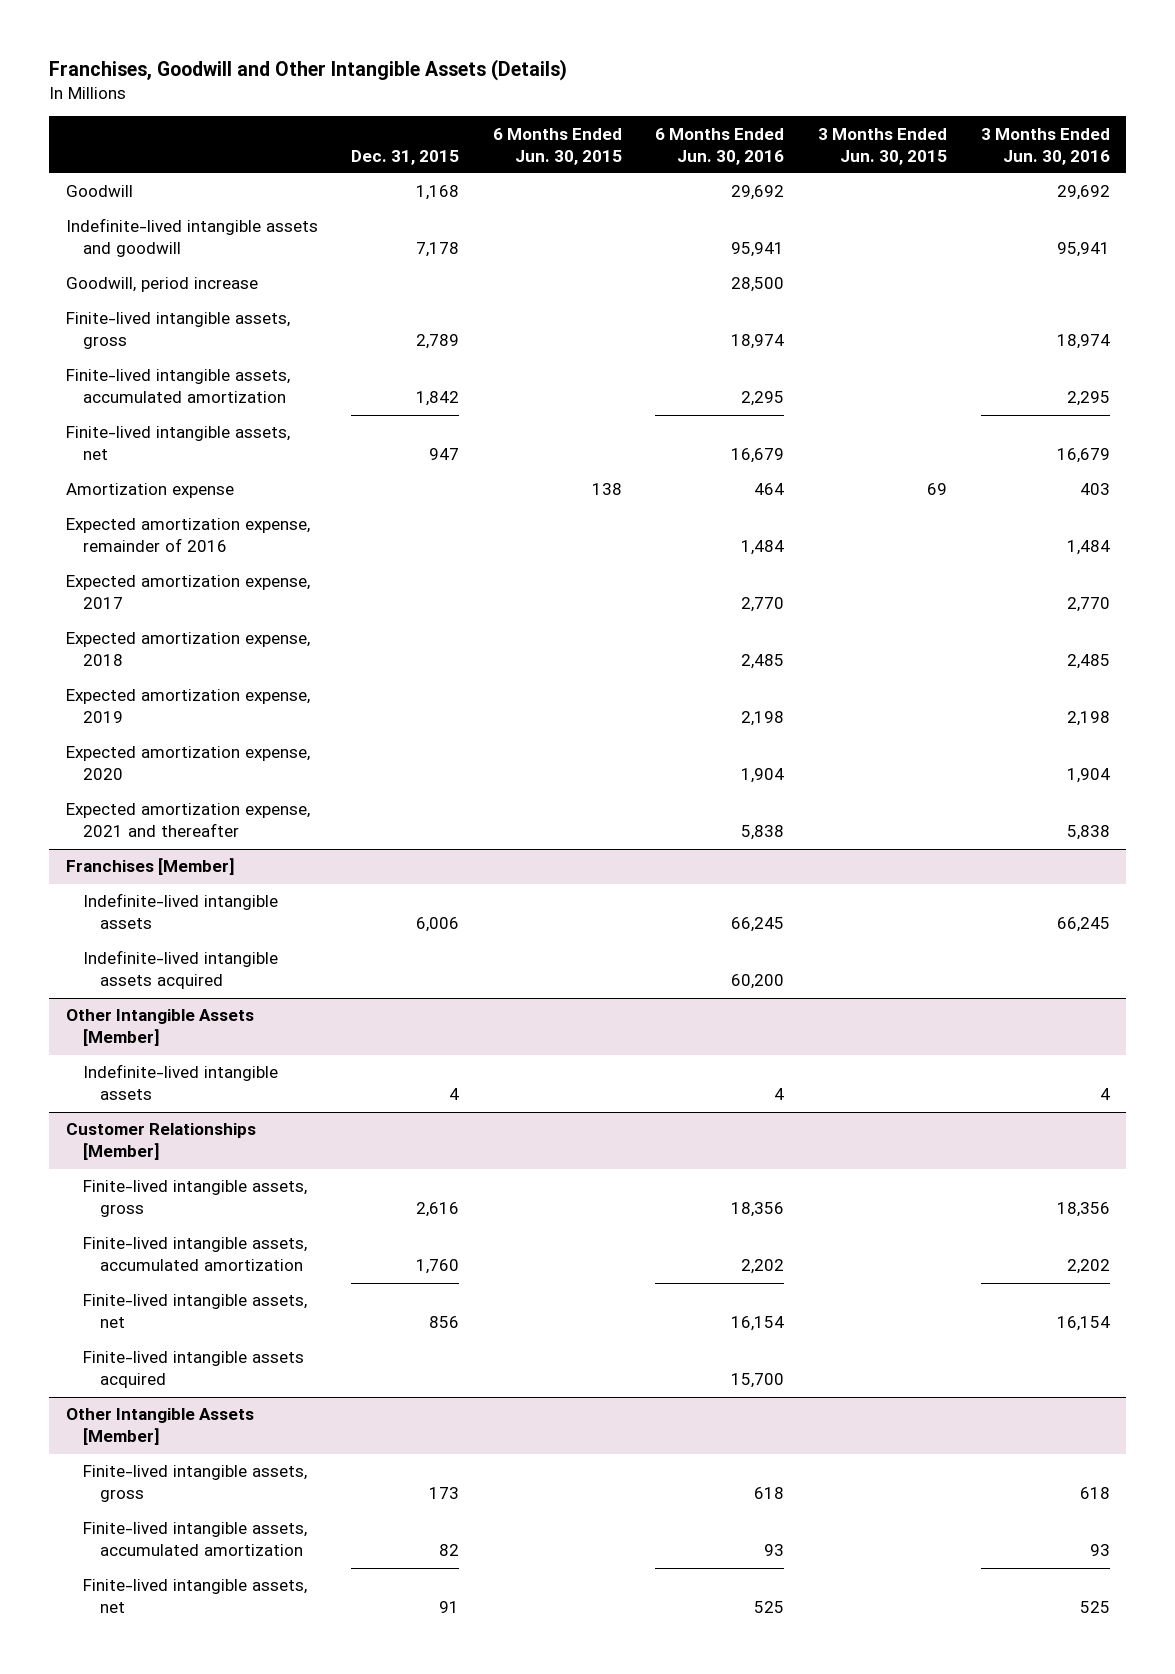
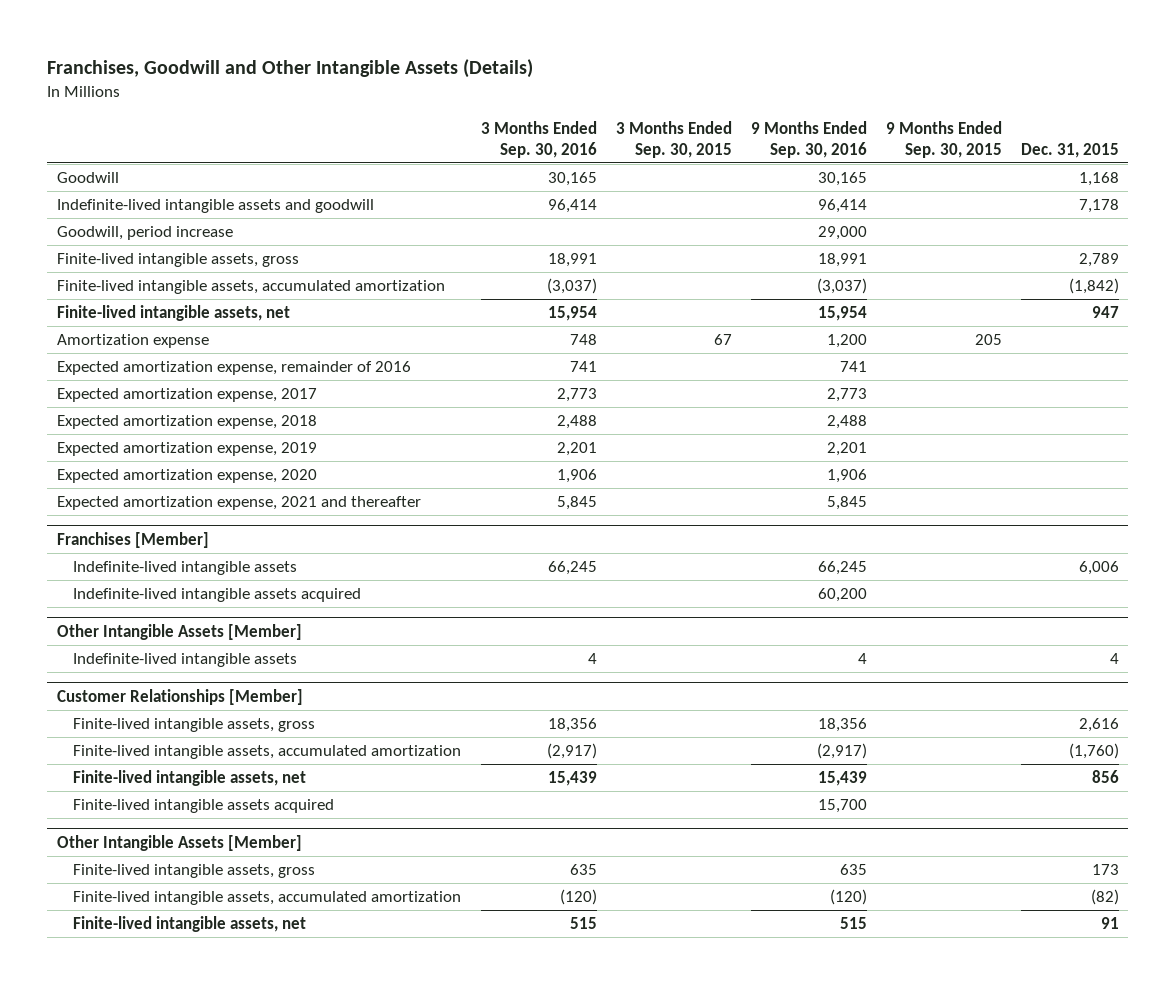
[492,127,622,165] 6 Months Ended Jun. 30, 2015 -> none
[655,127,785,165] 6 Months Ended Jun. 30, 2016 -> none
[818,127,948,165] 3 Months Ended Jun. 30, 2015 -> none
[980,127,1110,165] 3 Months Ended Jun. 30, 2016 -> none
none -> [480,120,597,158] 3 Months Ended Sep. 30, 2016
none -> [615,120,732,158] 3 Months Ended Sep. 30, 2015
none -> [750,120,867,158] 9 Months Ended Sep. 30, 2016
none -> [885,120,1002,158] 9 Months Ended Sep. 30, 2015
[416,391,460,407] 1,842 -> [1068,278,1119,295] (1,842)
[416,1259,460,1275] 1,760 -> [1068,743,1119,760] (1,760)
[439,1544,460,1557] 82 -> [1090,889,1119,906] (82)

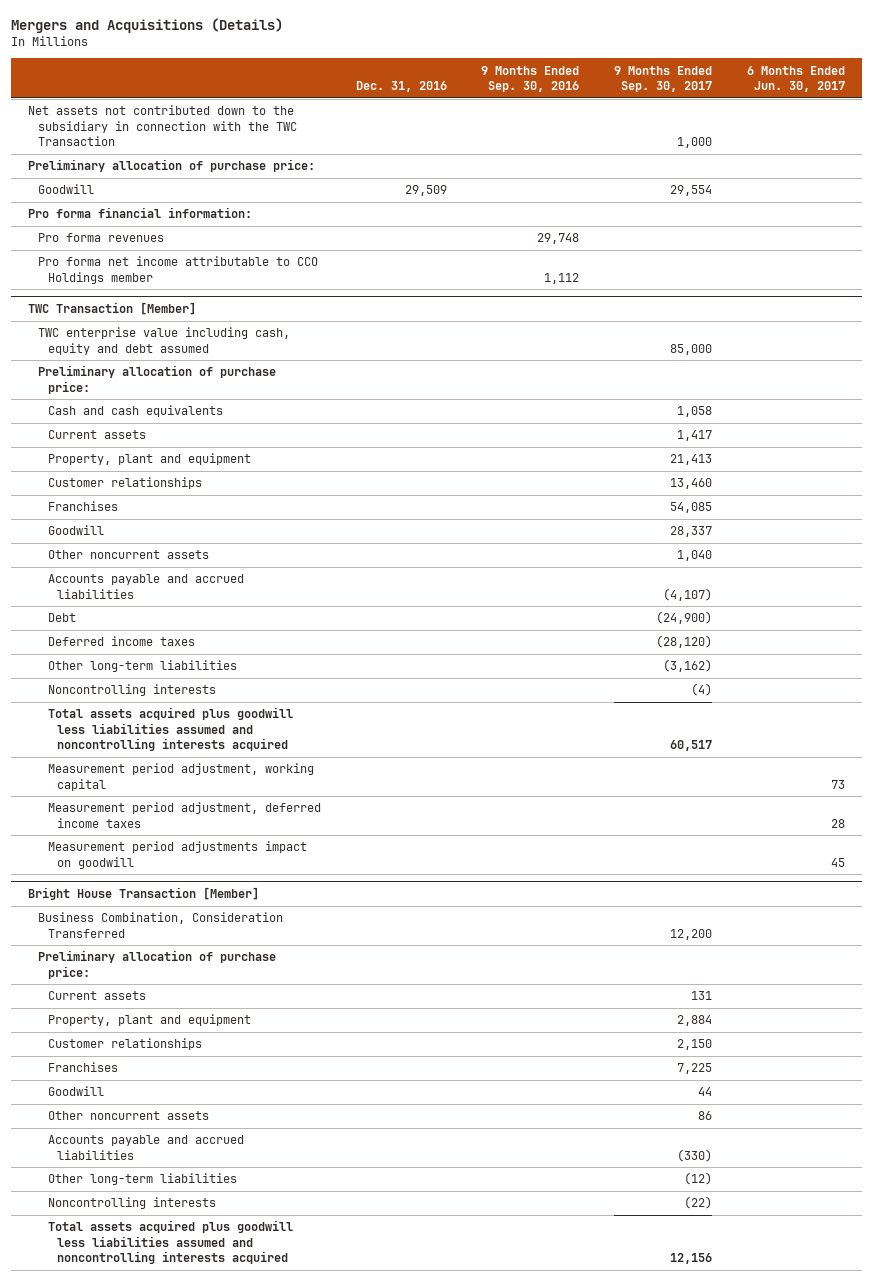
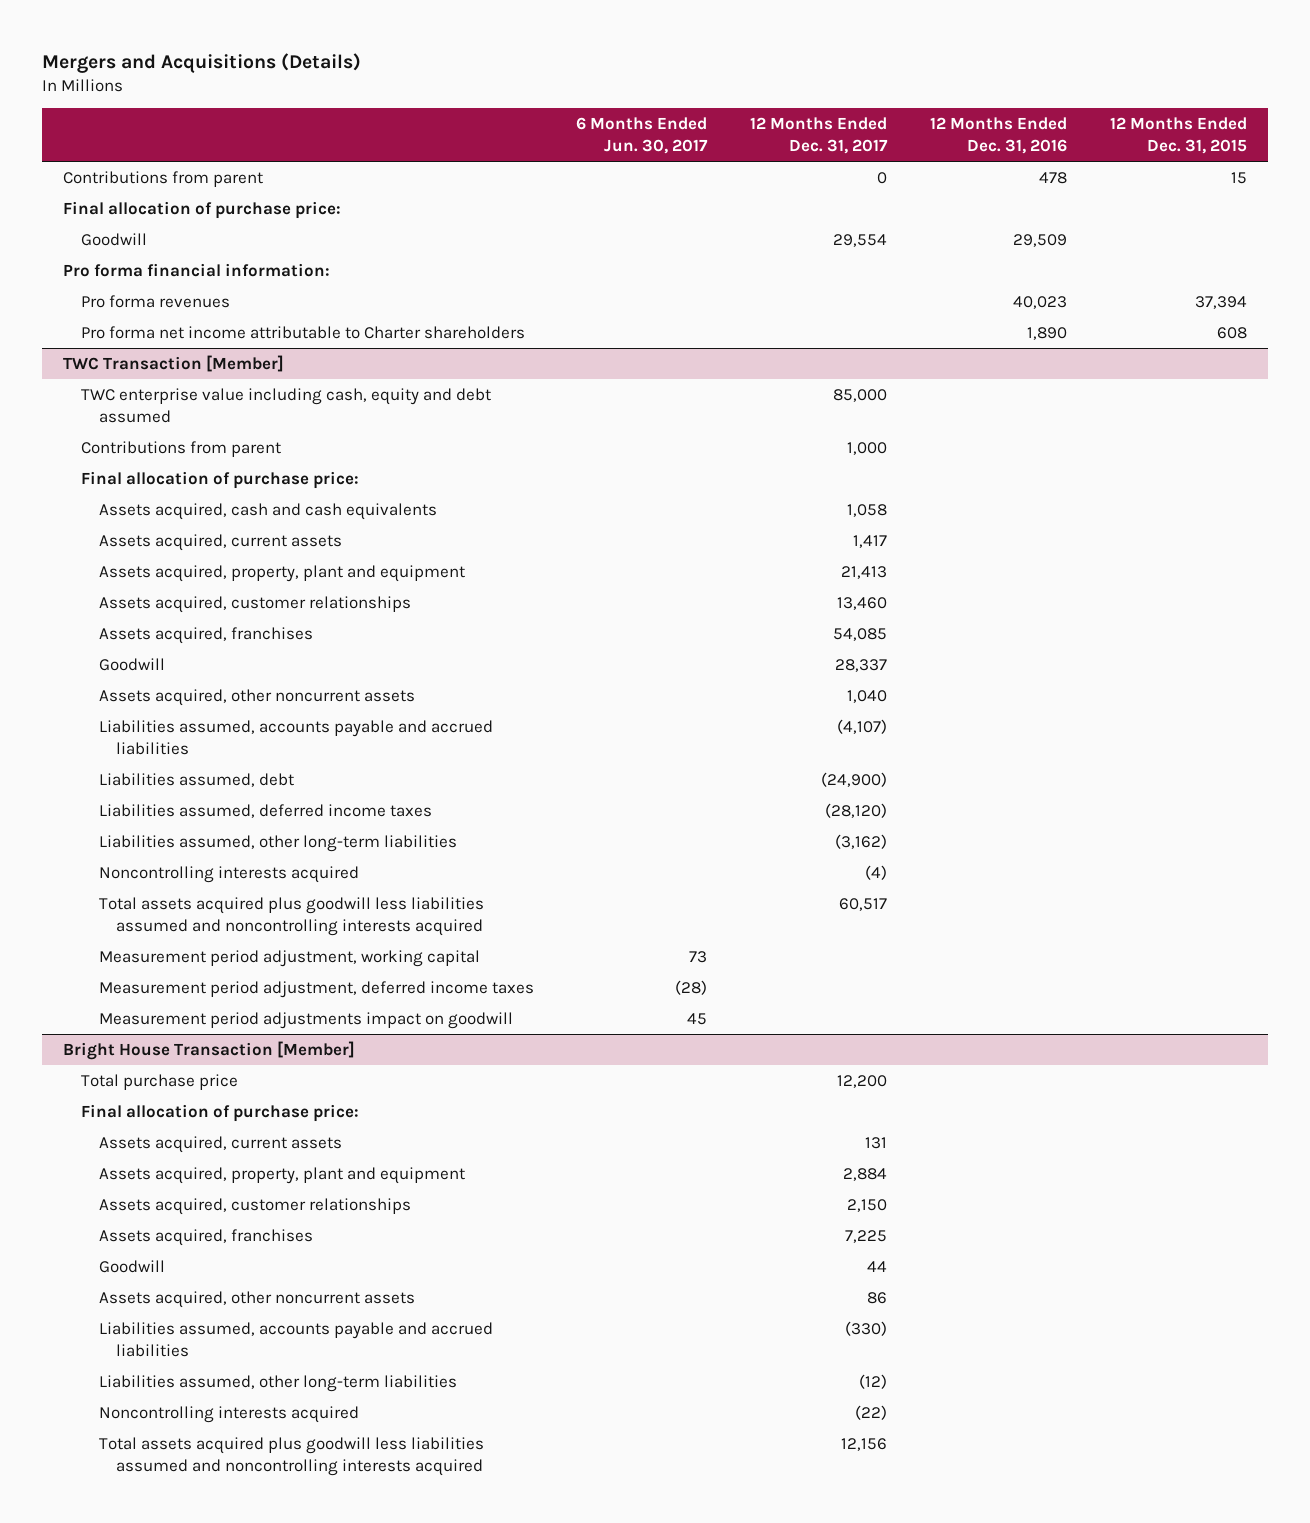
[355,81,447,93] Dec. 31, 2016 -> none
[481,65,580,93] 9 Months Ended Sep. 30, 2016 -> none
[614,65,713,93] 9 Months Ended Sep. 30, 2017 -> none
none -> [750,117,889,154] 12 Months Ended Dec. 31, 2017
none -> [929,117,1067,154] 12 Months Ended Dec. 31, 2016
none -> [1109,117,1247,154] 12 Months Ended Dec. 31, 2015
[28,105,298,147] Net assets not contributed down to the subsidiary in connection with the TWC Transaction -> none
none -> [63,171,264,188] Contributions from parent
[28,159,316,173] Preliminary allocation of purchase price: -> [63,201,342,220] Final allocation of purchase price:
[38,256,319,284] Pro forma net income attributable to CCO Holdings member -> [80,326,525,340] Pro forma net income attributable to Charter shareholders
none -> [80,441,281,458] Contributions from parent
[38,365,277,394] Preliminary allocation of purchase price: -> [80,471,359,490] Final allocation of purchase price:
[47,405,223,418] Cash and cash equivalents -> [98,503,437,521] Assets acquired, cash and cash equivalents
[47,430,146,440] Current assets -> [98,534,342,552] Assets acquired, current assets
[47,453,251,466] Property, plant and equipment -> [98,565,465,583] Assets acquired, property, plant and equipment
[47,477,202,490] Customer relationships -> [98,596,411,614] Assets acquired, customer relationships
[47,501,118,512] Franchises -> [98,627,313,645] Assets acquired, franchises
[47,550,209,560] Other noncurrent assets -> [98,689,415,707] Assets acquired, other noncurrent assets
[47,574,244,599] Accounts payable and accrued liabilities -> [98,720,493,755] Liabilities assumed, accounts payable and accrued liabilities
[47,613,76,623] Debt -> [98,773,294,788] Liabilities assumed, debt
[47,636,195,647] Deferred income taxes -> [98,804,432,819] Liabilities assumed, deferred income taxes
[47,660,237,673] Other long-term liabilities -> [98,835,457,853] Liabilities assumed, other long-term liabilities
[47,684,216,697] Noncontrolling interests -> [98,866,359,884] Noncontrolling interests acquired
[830,818,845,828] 28 -> [675,980,708,996] (28)
[38,912,284,938] Business Combination, Consideration Transferred -> [80,1074,238,1091] Total purchase price
[38,950,277,979] Preliminary allocation of purchase price: -> [80,1104,359,1123] Final allocation of purchase price:
[47,991,146,1001] Current assets -> [98,1136,342,1154] Assets acquired, current assets
[47,1014,251,1027] Property, plant and equipment -> [98,1167,465,1185] Assets acquired, property, plant and equipment
[47,1038,202,1051] Customer relationships -> [98,1198,411,1216] Assets acquired, customer relationships
[47,1062,118,1073] Franchises -> [98,1229,313,1247] Assets acquired, franchises
[47,1111,209,1121] Other noncurrent assets -> [98,1291,415,1309] Assets acquired, other noncurrent assets
[47,1135,244,1160] Accounts payable and accrued liabilities -> [98,1322,493,1357] Liabilities assumed, accounts payable and accrued liabilities
[47,1173,237,1186] Other long-term liabilities -> [98,1375,457,1393] Liabilities assumed, other long-term liabilities
[47,1197,216,1210] Noncontrolling interests -> [98,1406,359,1424] Noncontrolling interests acquired

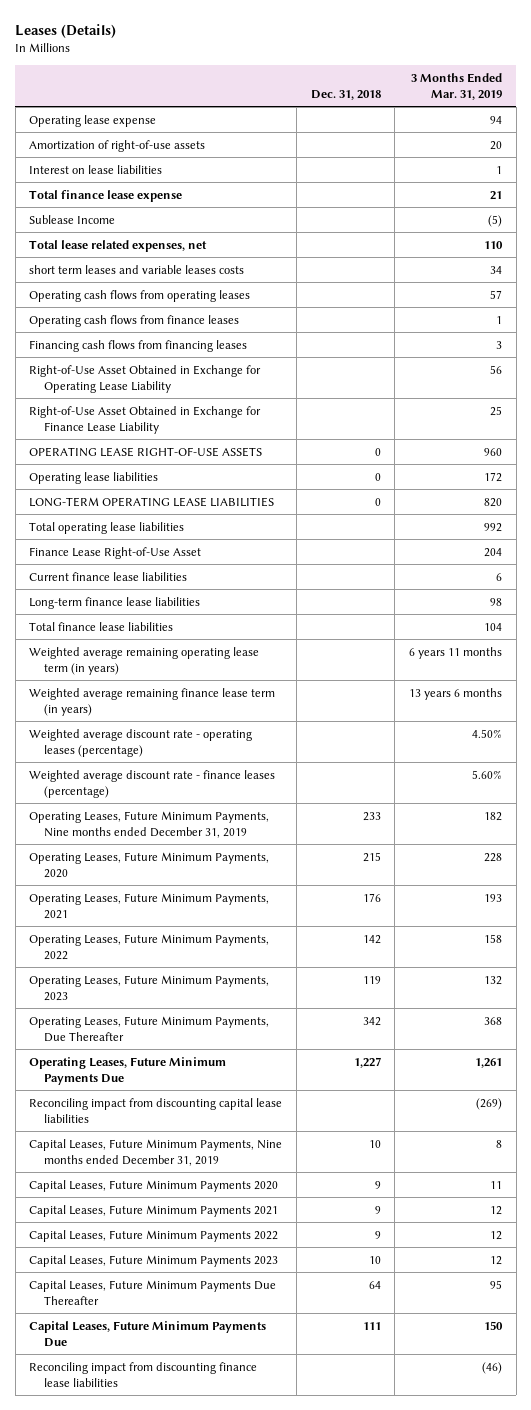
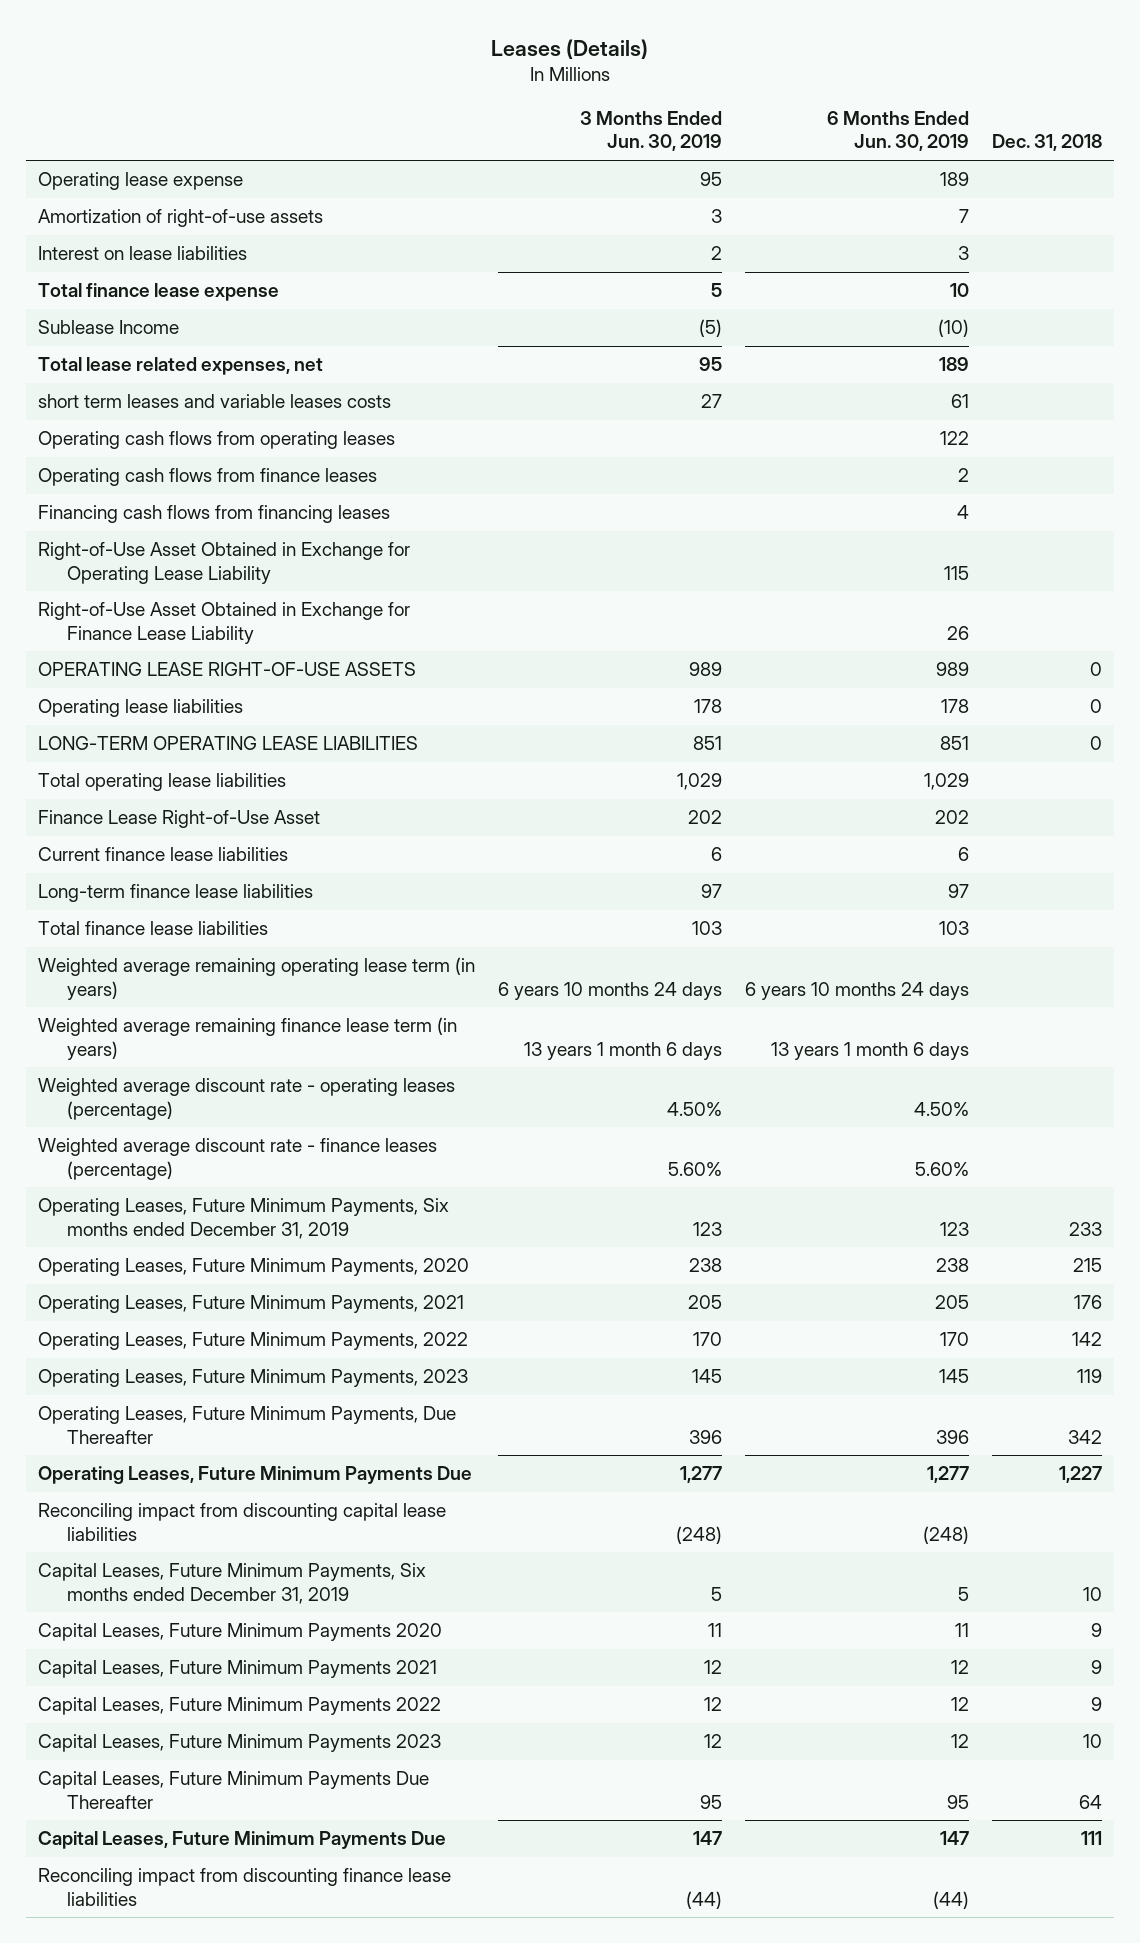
[410,72,502,100] 3 Months Ended Mar. 31, 2019 -> none
none -> [579,111,722,152] 3 Months Ended Jun. 30, 2019
none -> [827,111,970,152] 6 Months Ended Jun. 30, 2019
[29,810,270,838] Operating Leases, Future Minimum Payments, Nine months ended December 31, 2019 -> [37,1198,449,1239] Operating Leases, Future Minimum Payments, Six months ended December 31, 2019
[29,1138,283,1166] Capital Leases, Future Minimum Payments, Nine months ended December 31, 2019 -> [37,1563,426,1604] Capital Leases, Future Minimum Payments, Six months ended December 31, 2019

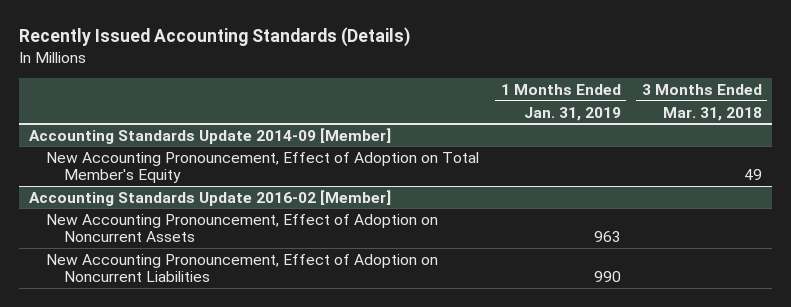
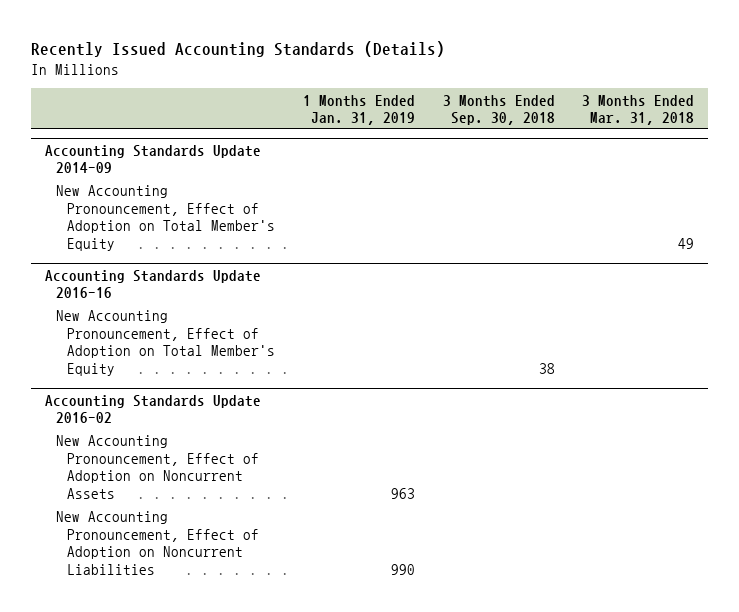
none -> [442,94,555,126] 3 Months Ended Sep. 30, 2018
[29,127,392,144] Accounting Standards Update 2014-09 [Member] -> [44,144,261,174] Accounting Standards Update 2014-09
none -> [44,269,261,299] Accounting Standards Update 2016-16
none -> [55,310,276,376] New Accounting Pronouncement, Effect of Adoption on Total Member's Equity
[29,189,392,206] Accounting Standards Update 2016-02 [Member] -> [44,394,261,424] Accounting Standards Update 2016-02

